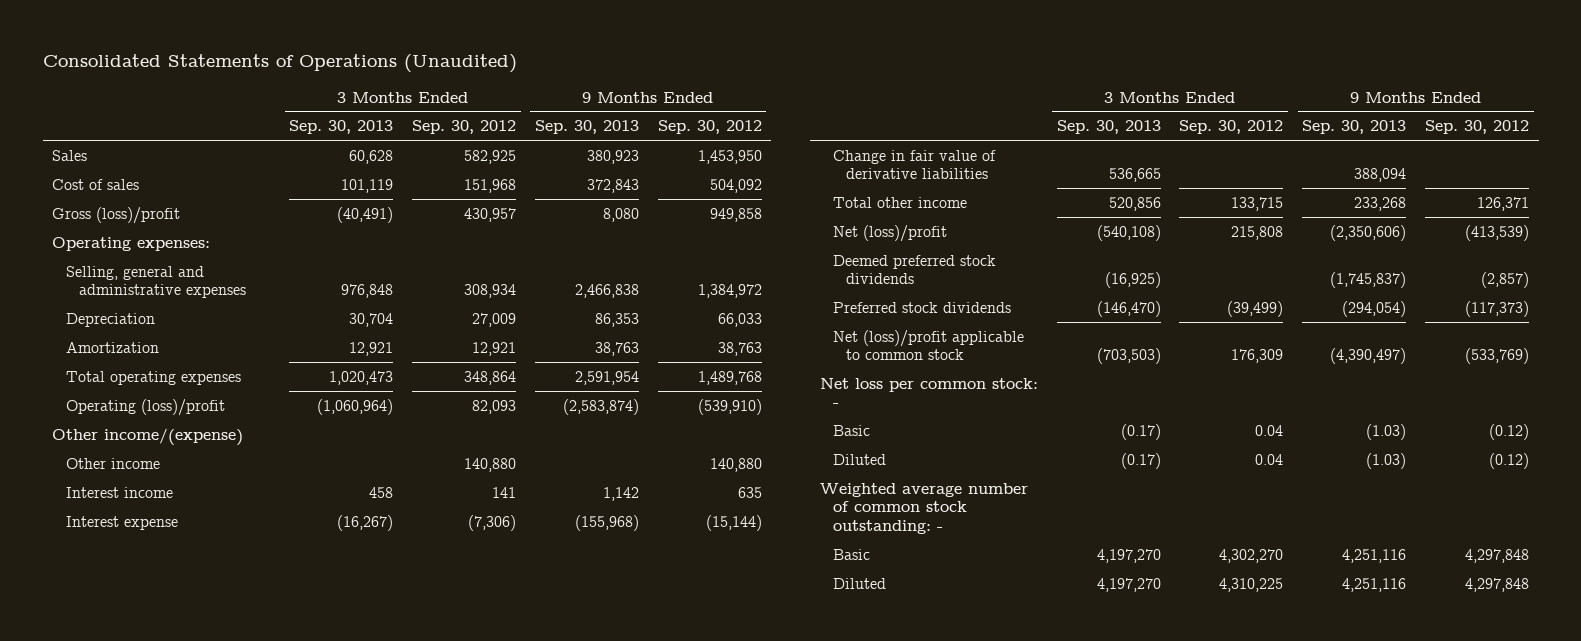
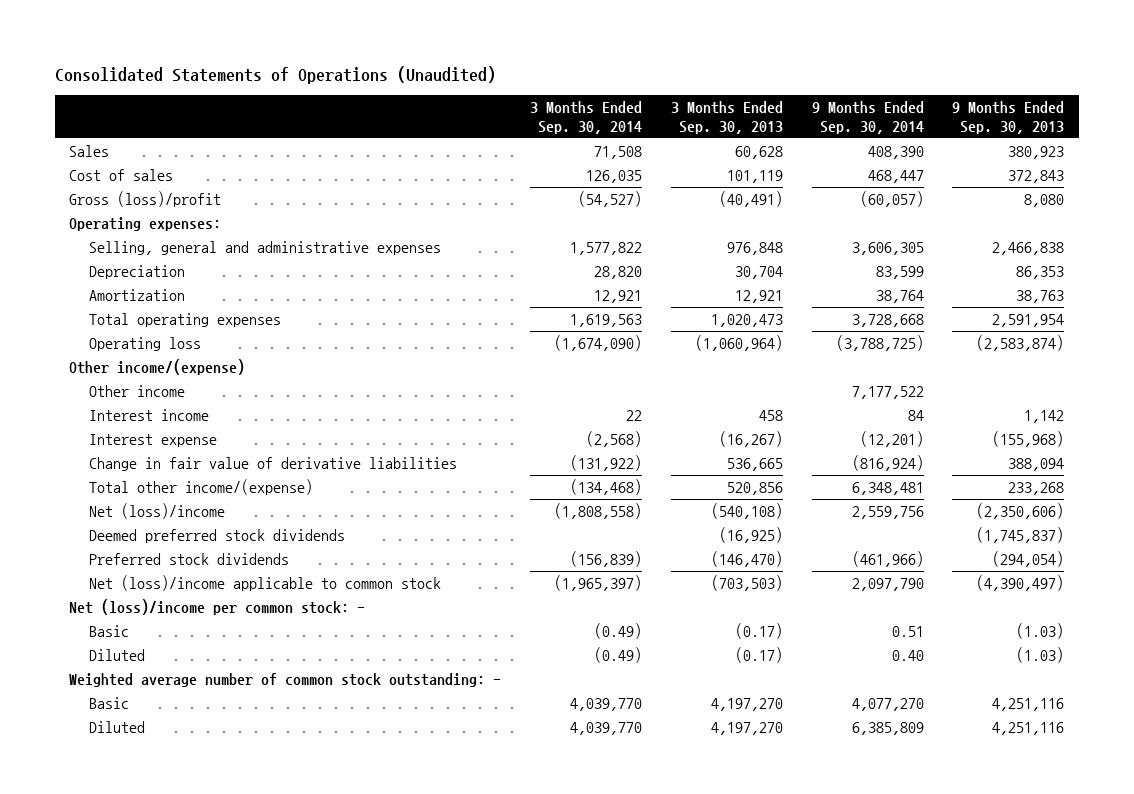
[412,120,517,135] Sep. 30, 2012 -> none
[657,120,762,135] Sep. 30, 2012 -> none
none -> [530,101,643,134] 3 Months Ended Sep. 30, 2014
none -> [811,101,924,134] 9 Months Ended Sep. 30, 2014
[65,398,225,416] Operating (loss)/profit -> [89,336,202,351] Operating loss
[832,196,967,208] Total other income -> [89,478,314,495] Total other income/(expense)
[832,224,947,242] Net (loss)/profit -> [89,502,226,519] Net (loss)/income
[832,329,1024,361] Net (loss)/profit applicable to common stock -> [89,574,442,591] Net (loss)/income applicable to common stock
[819,377,1038,408] Net loss per common stock: - -> [69,598,366,615] Net (loss)/income per common stock: -

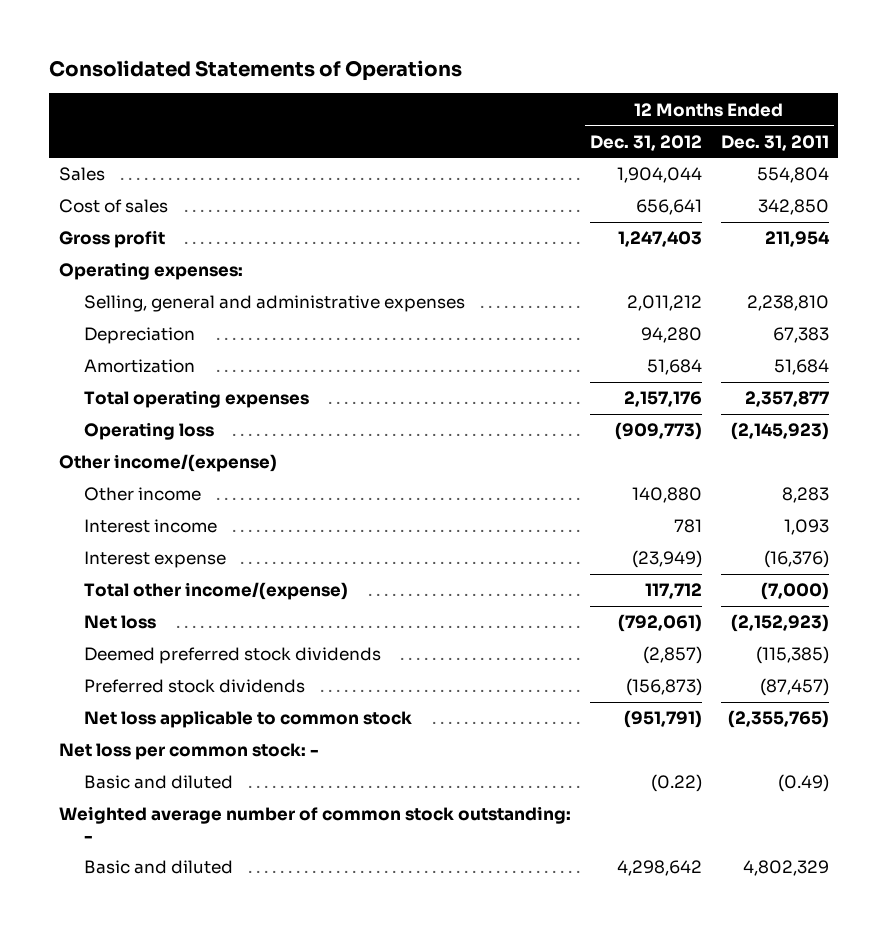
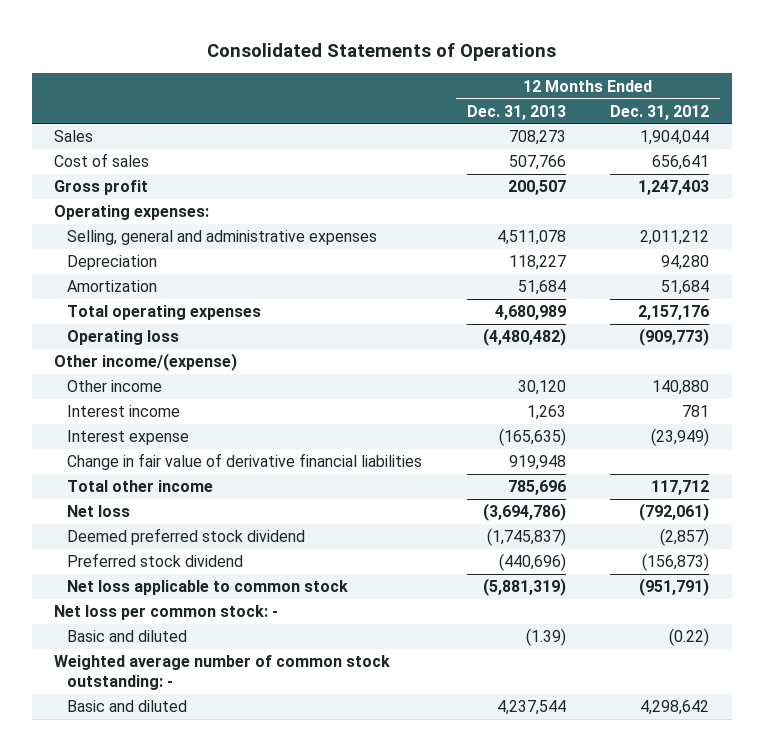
[720,134,829,151] Dec. 31, 2011 -> none
none -> [466,104,566,120] Dec. 31, 2013
none -> [67,453,423,471] Change in fair value of derivative financial liabilities
[84,582,349,601] Total other income/(expense) -> [67,480,214,493] Total other income
[84,647,382,665] Deemed preferred stock dividends -> [67,528,306,546] Deemed preferred stock dividend
[84,679,306,694] Preferred stock dividends -> [67,553,244,568] Preferred stock dividend

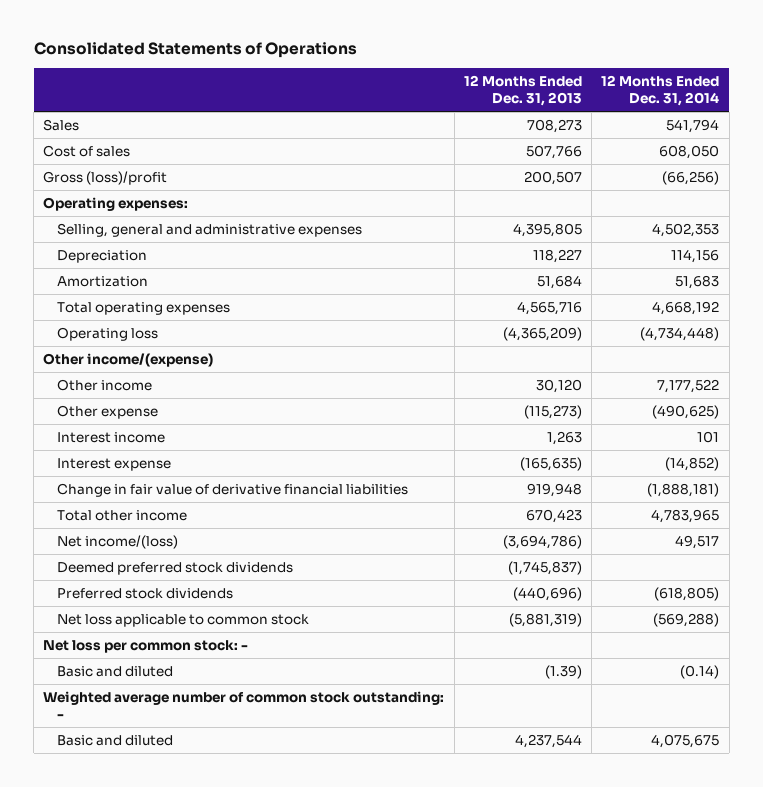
[610,104,710,120] Dec. 31, 2012 -> none
none -> [601,74,720,106] 12 Months Ended Dec. 31, 2014
[54,180,149,196] Gross profit -> [43,170,168,185] Gross (loss)/profit
[496,230,566,246] 4,511,078 -> [512,222,582,237] 4,395,805
[494,305,566,321] 4,680,989 -> [516,300,582,315] 4,565,716
[482,328,566,347] (4,480,482) -> [502,326,582,341] (4,365,209)
none -> [56,404,158,419] Other expense
[507,480,566,496] 785,696 -> [525,508,582,523] 670,423
[67,505,131,518] Net loss -> [56,534,178,549] Net income/(loss)
[67,528,306,546] Deemed preferred stock dividend -> [56,561,293,575] Deemed preferred stock dividends
[67,553,244,568] Preferred stock dividend -> [56,587,233,599] Preferred stock dividends

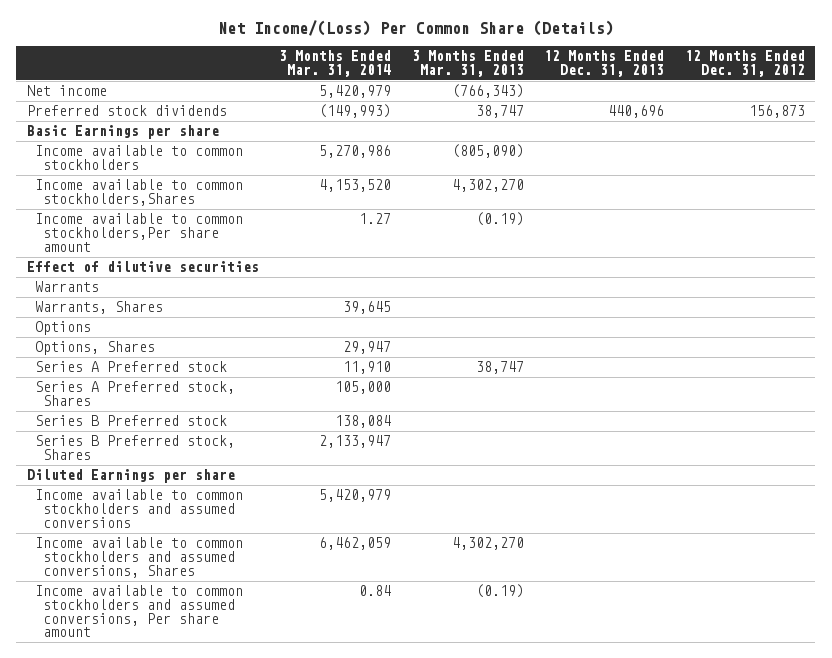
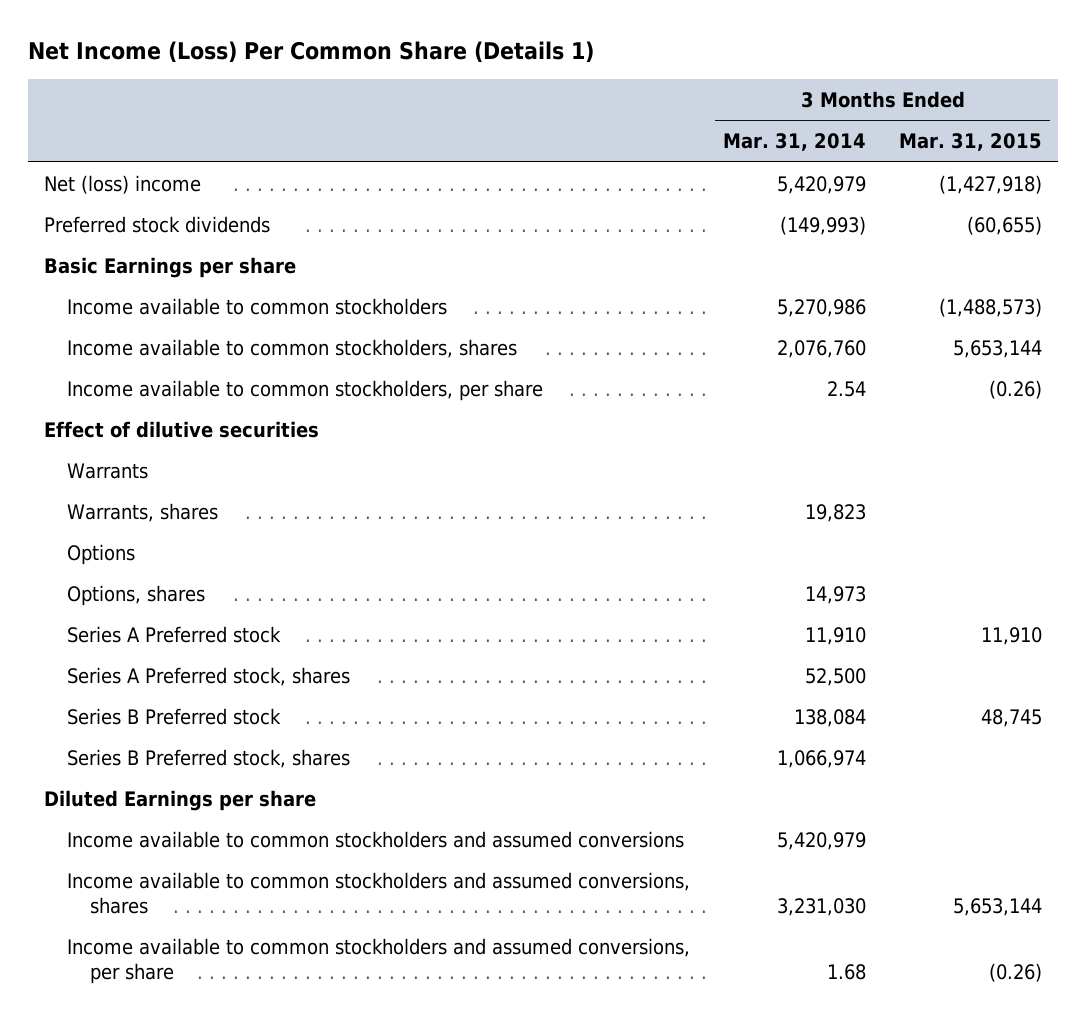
[217,20,614,37] Net Income/(Loss) Per Common Share (Details) -> [28,41,595,64] Net Income (Loss) Per Common Share (Details 1)
[411,50,524,77] 3 Months Ended Mar. 31, 2013 -> none
[544,50,665,77] 12 Months Ended Dec. 31, 2013 -> none
[684,50,805,77] 12 Months Ended Dec. 31, 2012 -> none
none -> [899,133,1043,152] Mar. 31, 2015
[26,85,107,97] Net income -> [44,174,202,194] Net (loss) income
[34,179,243,207] Income available to common stockholders,Shares -> [67,338,518,358] Income available to common stockholders, shares
[319,179,392,193] 4,153,520 -> [777,339,867,358] 2,076,760
[34,213,243,252] Income available to common stockholders,Per share amount -> [67,379,544,401] Income available to common stockholders, per share
[359,213,392,225] 1.27 -> [827,380,867,397] 2.54
[34,301,163,315] Warrants, Shares -> [67,502,219,522] Warrants, shares
[343,301,392,315] 39,645 -> [805,503,867,522] 19,823
[34,341,155,356] Options, Shares -> [67,584,206,606] Options, shares
[343,341,392,355] 29,947 -> [805,585,867,604] 14,973
[34,381,235,407] Series A Preferred stock, Shares -> [67,666,351,686] Series A Preferred stock, shares
[335,381,392,395] 105,000 -> [805,667,867,686] 52,500
[34,435,235,461] Series B Preferred stock, Shares -> [67,748,351,768] Series B Preferred stock, shares
[319,435,392,449] 2,133,947 -> [777,749,867,768] 1,066,974
[34,537,243,578] Income available to common stockholders and assumed conversions, Shares -> [67,871,691,914] Income available to common stockholders and assumed conversions, shares
[319,537,392,551] 6,462,059 -> [777,897,867,916] 3,231,030
[34,585,243,638] Income available to common stockholders and assumed conversions, Per share amount -> [67,937,691,984] Income available to common stockholders and assumed conversions, per share
[359,585,392,597] 0.84 -> [827,963,867,980] 1.68

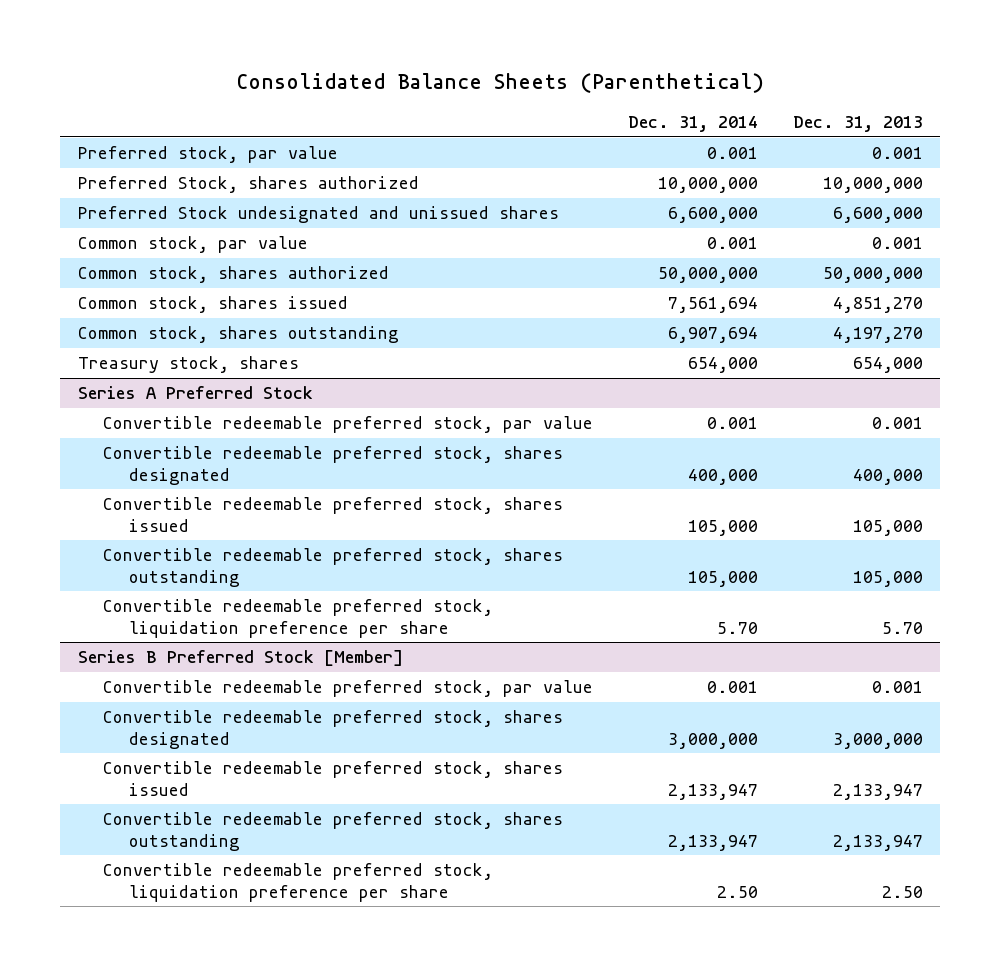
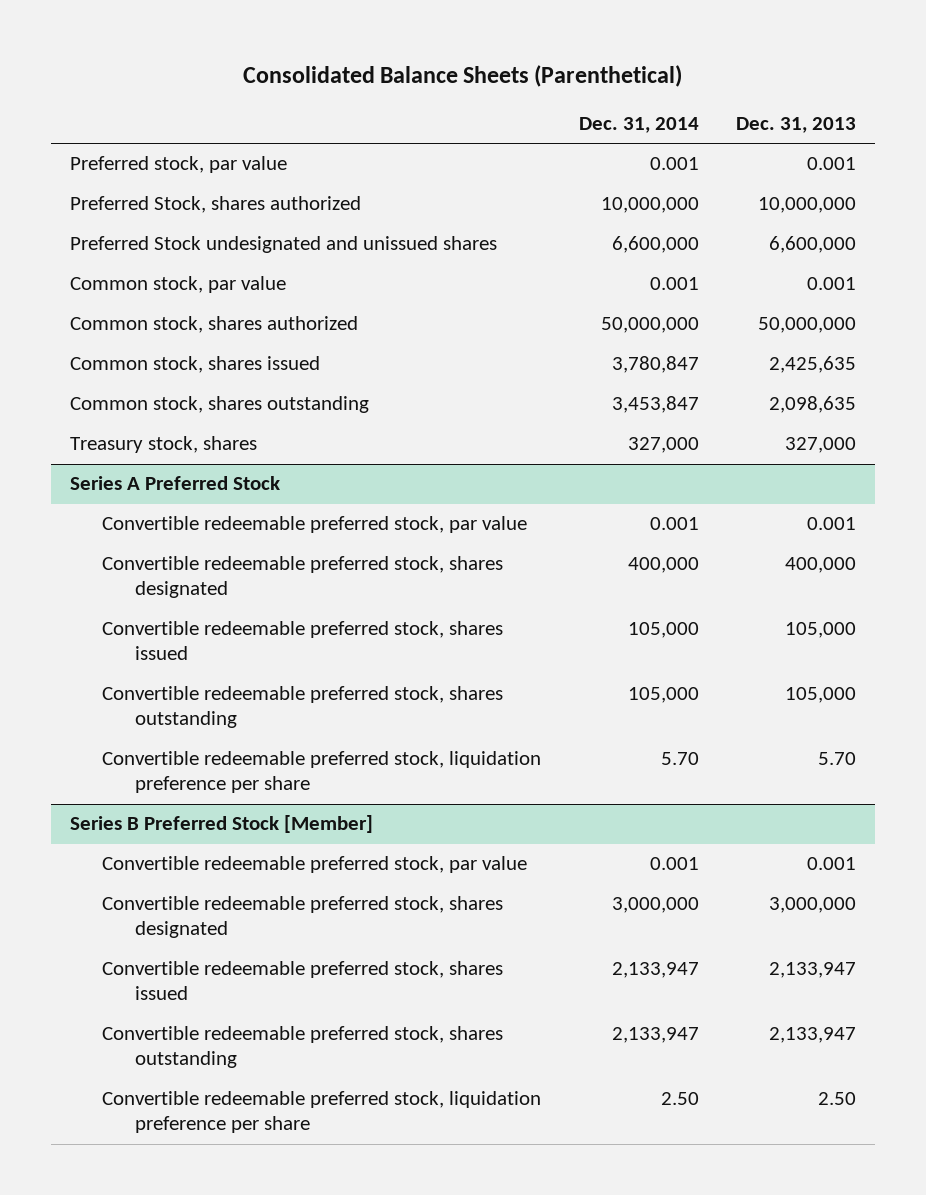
[667,297,758,314] 7,561,694 -> [611,356,699,374] 3,780,847
[832,297,923,314] 4,851,270 -> [769,356,857,374] 2,425,635
[667,327,758,344] 6,907,694 -> [611,396,699,414] 3,453,847
[832,327,923,344] 4,197,270 -> [769,396,857,414] 2,098,635
[687,357,758,374] 654,000 -> [627,437,699,454] 327,000
[852,357,923,374] 654,000 -> [785,437,857,454] 327,000

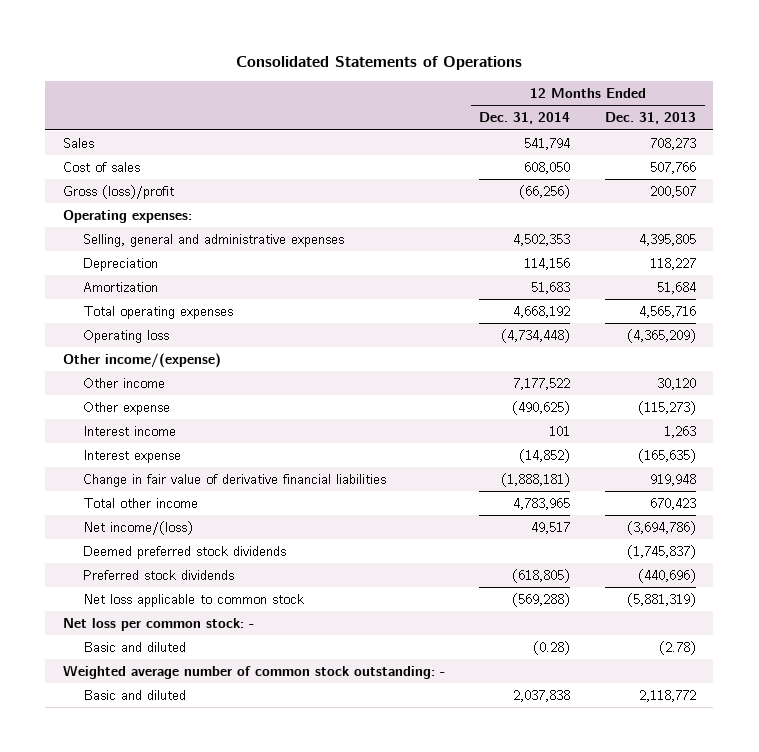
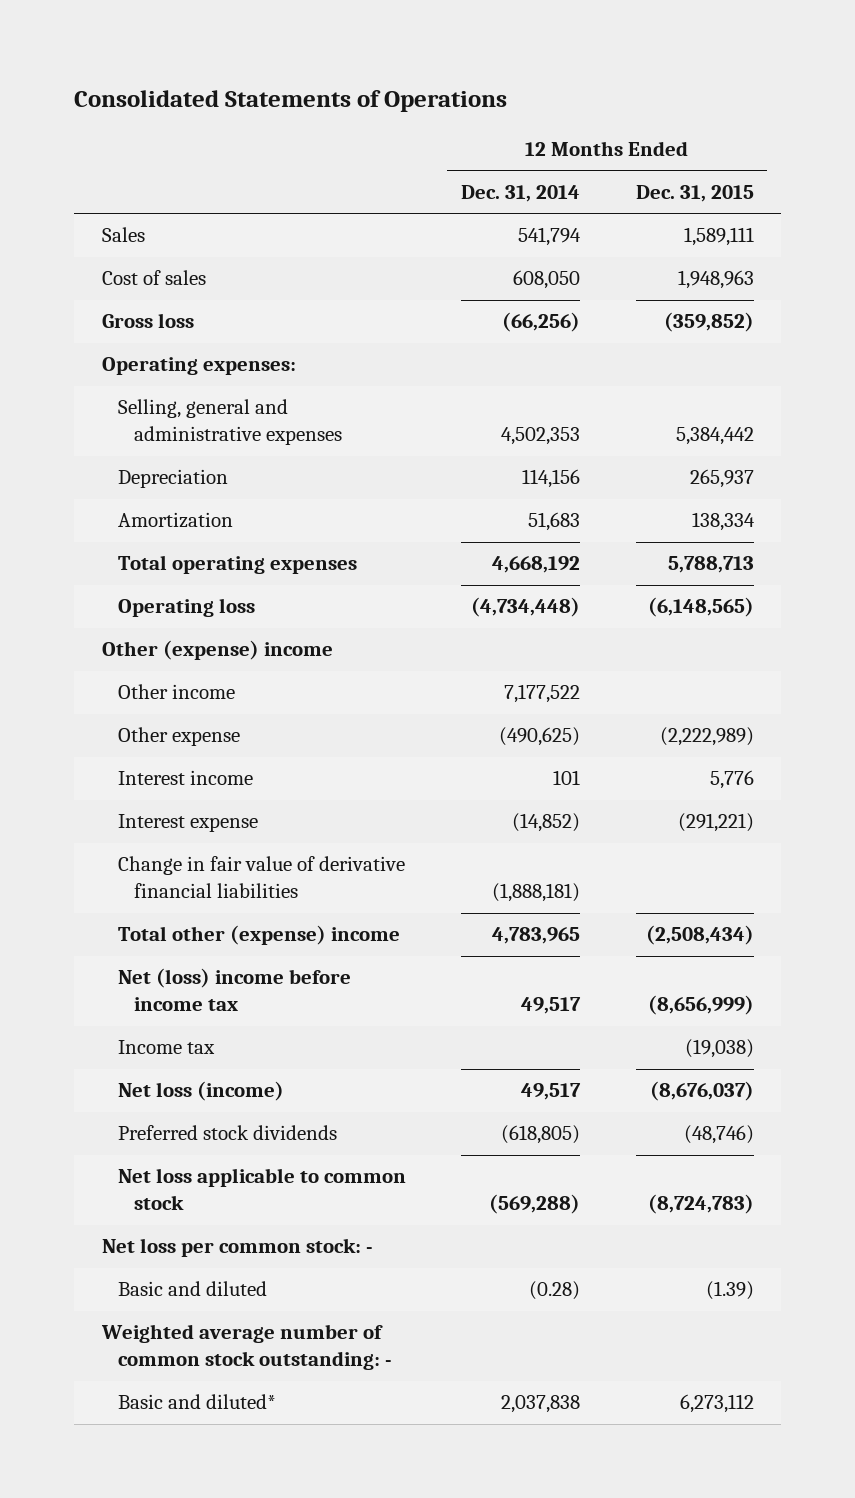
[605,112,697,125] Dec. 31, 2013 -> none
none -> [635,184,754,202] Dec. 31, 2015
[62,184,174,199] Gross (loss)/profit -> [101,313,194,329] Gross loss
[62,352,221,368] Other income/(expense) -> [101,640,333,661] Other (expense) income
[82,545,286,559] Deemed preferred stock dividends -> none
[82,497,198,508] Total other income -> [117,925,400,946] Total other (expense) income
none -> [117,968,351,1012] Net (loss) income before income tax
none -> [117,1040,215,1055] Income tax
[82,520,193,535] Net income/(loss) -> [117,1081,284,1102] Net loss (income)
[82,689,186,700] Basic and diluted -> [117,1394,276,1410] Basic and diluted*

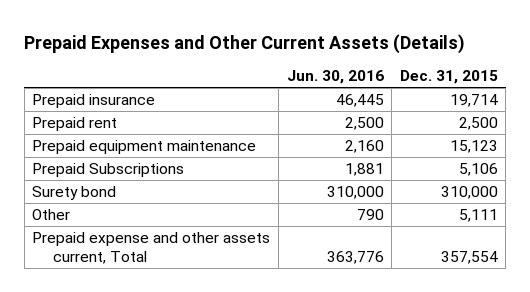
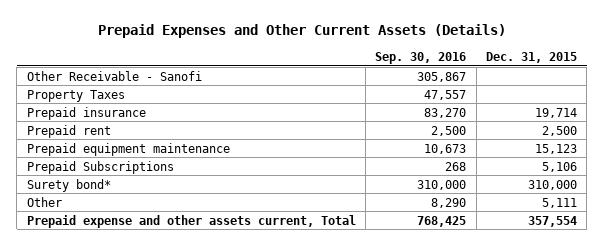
[286,70,384,85] Jun. 30, 2016 -> none
none -> [375,51,467,64] Sep. 30, 2016
none -> [26,70,202,81] Other Receivable - Sanofi
none -> [26,89,125,102] Property Taxes
[32,185,117,200] Surety bond -> [26,178,111,192] Surety bond*

